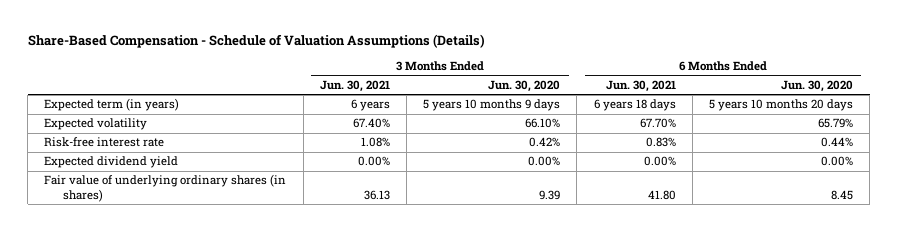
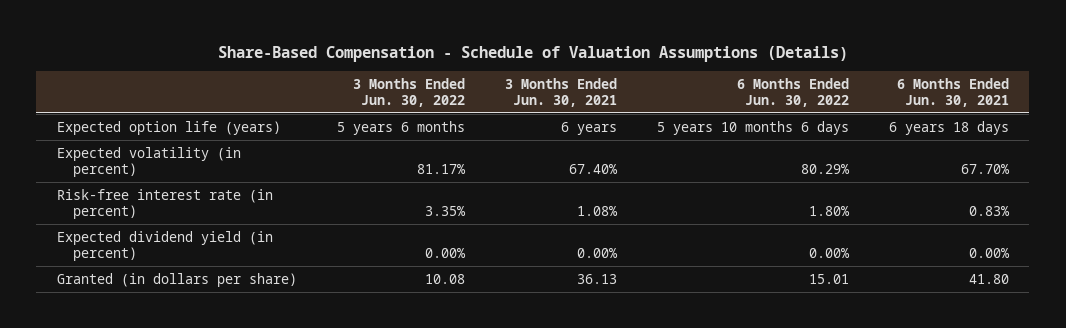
[488,79,561,92] Jun. 30, 2020 -> none
[781,79,854,92] Jun. 30, 2020 -> none
none -> [352,78,465,107] 3 Months Ended Jun. 30, 2022
none -> [737,78,850,107] 6 Months Ended Jun. 30, 2022
[44,98,180,112] Expected term (in years) -> [56,120,281,135] Expected option life (years)
[44,118,148,131] Expected volatility -> [56,146,241,177] Expected volatility (in percent)
[44,137,165,148] Risk-free interest rate -> [56,188,273,219] Risk-free interest rate (in percent)
[44,156,179,169] Expected dividend yield -> [56,230,273,261] Expected dividend yield (in percent)
[44,174,287,203] Fair value of underlying ordinary shares (in shares) -> [56,272,297,287] Granted (in dollars per share)

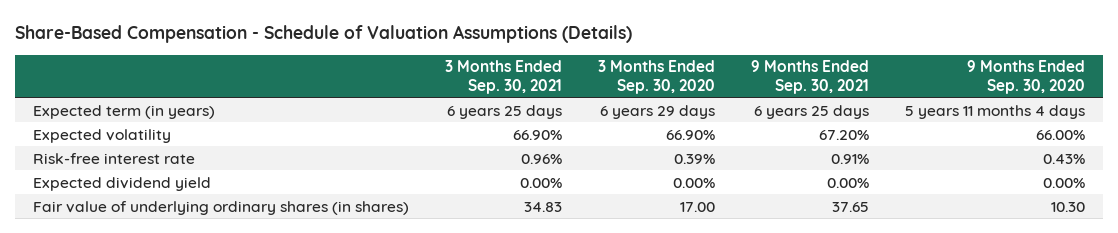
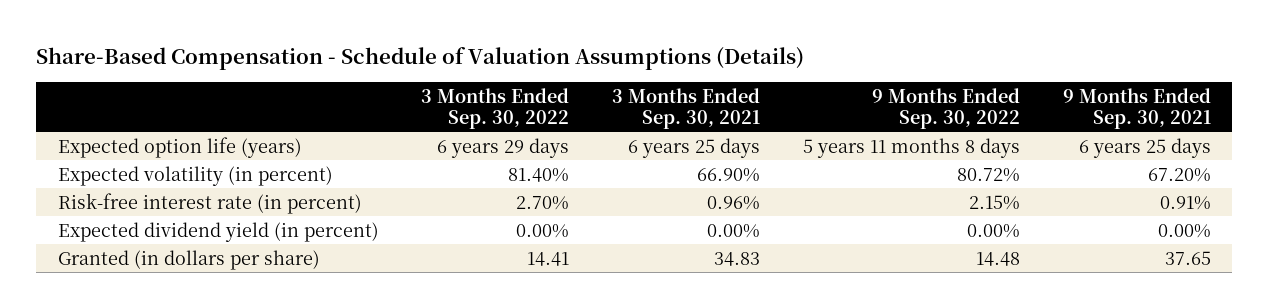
[597,60,715,94] 3 Months Ended Sep. 30, 2020 -> none
[966,60,1085,94] 9 Months Ended Sep. 30, 2020 -> none
none -> [421,87,570,129] 3 Months Ended Sep. 30, 2022
none -> [871,87,1020,129] 9 Months Ended Sep. 30, 2022
[33,104,216,119] Expected term (in years) -> [57,136,302,158] Expected option life (years)
[33,128,172,143] Expected volatility -> [57,165,333,186] Expected volatility (in percent)
[33,152,196,164] Risk-free interest rate -> [57,192,362,214] Risk-free interest rate (in percent)
[33,176,212,191] Expected dividend yield -> [57,221,379,242] Expected dividend yield (in percent)
[33,200,410,215] Fair value of underlying ordinary shares (in shares) -> [57,249,320,270] Granted (in dollars per share)

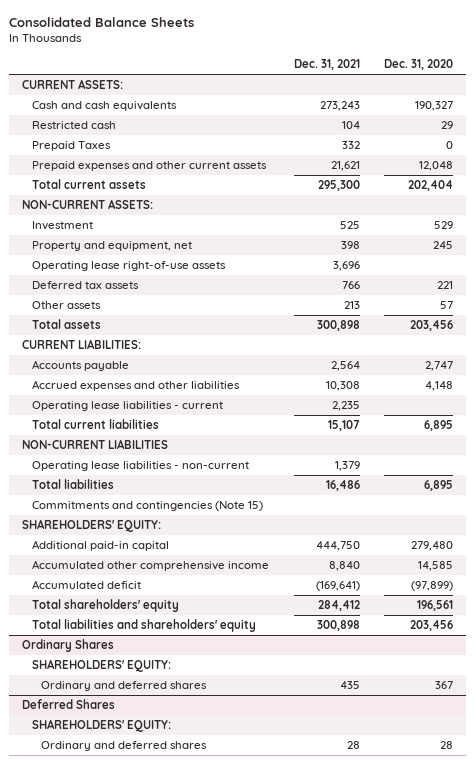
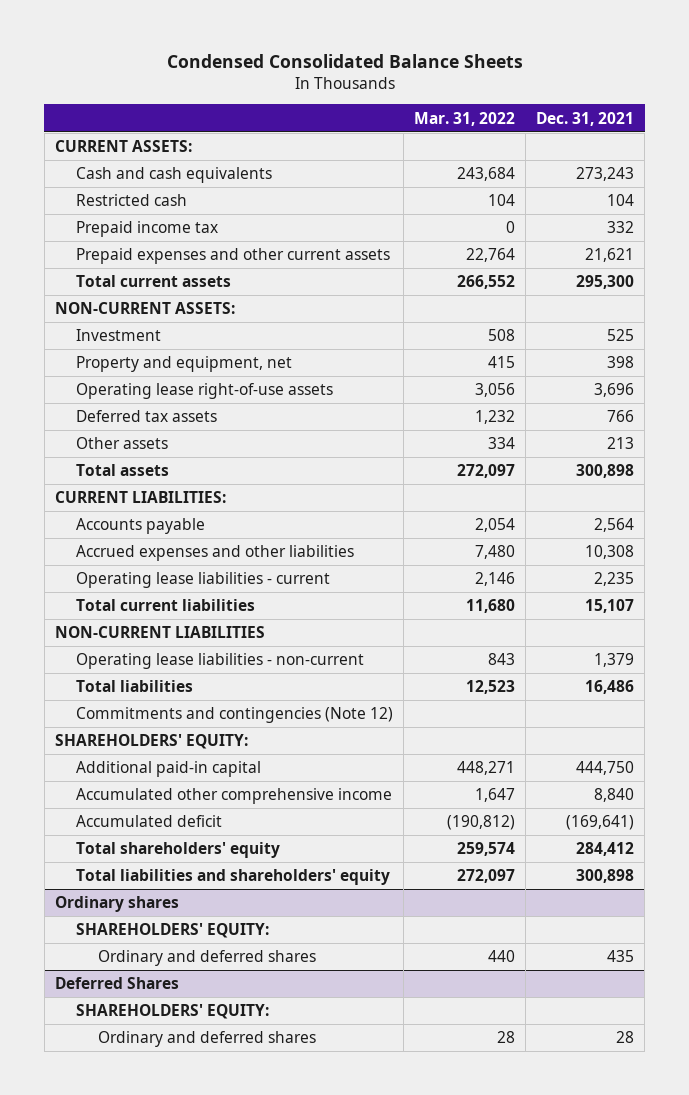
[9,17,195,28] Consolidated Balance Sheets -> [166,54,523,69] Condensed Consolidated Balance Sheets
[384,59,454,71] Dec. 31, 2020 -> none
none -> [414,111,516,126] Mar. 31, 2022
[31,141,111,152] Prepaid Taxes -> [76,221,219,238] Prepaid income tax
[31,501,263,512] Commitments and contingencies (Note 15) -> [76,707,394,724] Commitments and contingencies (Note 12)
[21,639,114,653] Ordinary Shares -> [54,896,179,913] Ordinary shares

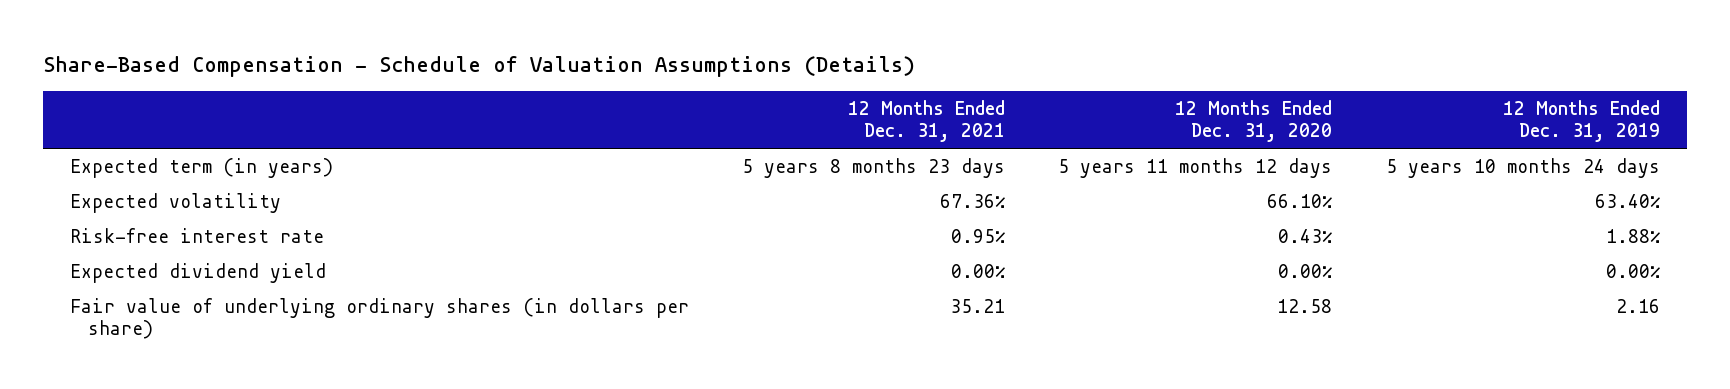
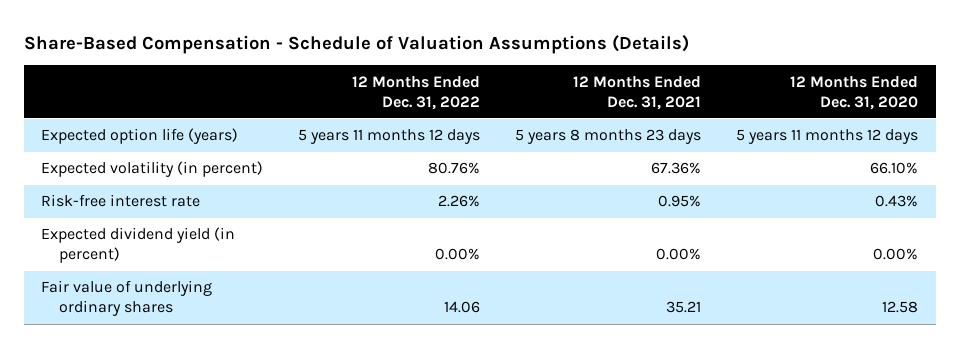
[1502,100,1660,143] 12 Months Ended Dec. 31, 2019 -> none
none -> [352,75,481,110] 12 Months Ended Dec. 31, 2022
[69,158,333,179] Expected term (in years) -> [41,128,239,145] Expected option life (years)
[69,193,281,214] Expected volatility -> [41,161,264,178] Expected volatility (in percent)
[69,263,326,284] Expected dividend yield -> [41,227,236,264] Expected dividend yield (in percent)
[69,298,689,339] Fair value of underlying ordinary shares (in dollars per share) -> [41,280,213,317] Fair value of underlying ordinary shares

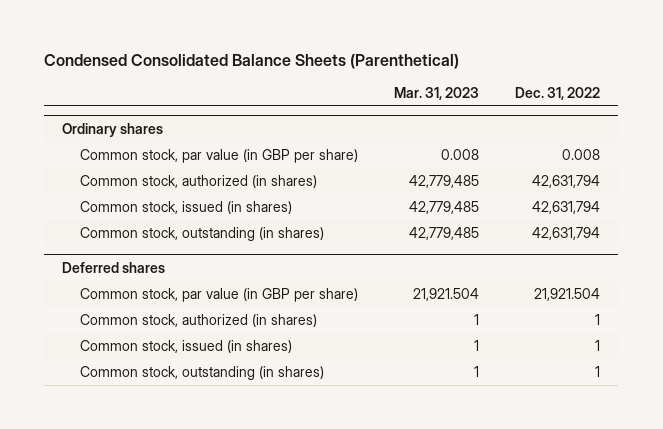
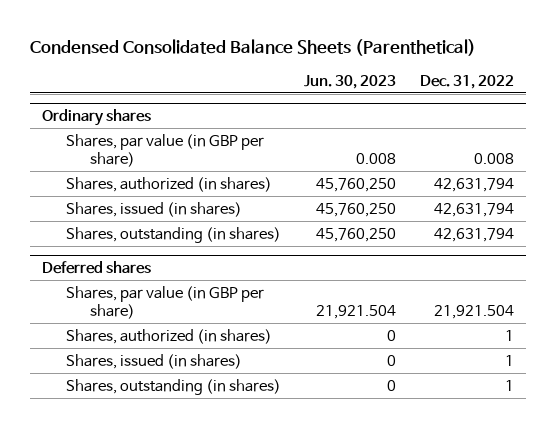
[394,86,480,100] Mar. 31, 2023 -> none
none -> [304,74,397,89] Jun. 30, 2023
[79,149,358,164] Common stock, par value (in GBP per share) -> [65,133,264,168] Shares, par value (in GBP per share)
[79,175,317,189] Common stock, authorized (in shares) -> [65,176,272,192] Shares, authorized (in shares)
[79,201,292,215] Common stock, issued (in shares) -> [65,201,242,217] Shares, issued (in shares)
[79,227,324,242] Common stock, outstanding (in shares) -> [65,226,281,243] Shares, outstanding (in shares)
[79,288,358,303] Common stock, par value (in GBP per share) -> [65,285,264,320] Shares, par value (in GBP per share)
[79,314,317,328] Common stock, authorized (in shares) -> [65,328,272,344] Shares, authorized (in shares)
[79,340,292,354] Common stock, issued (in shares) -> [65,353,242,369] Shares, issued (in shares)
[79,366,324,381] Common stock, outstanding (in shares) -> [65,378,281,395] Shares, outstanding (in shares)

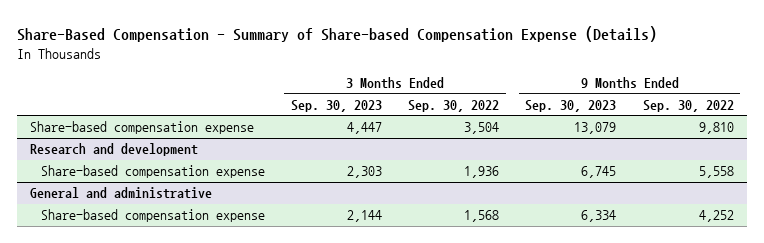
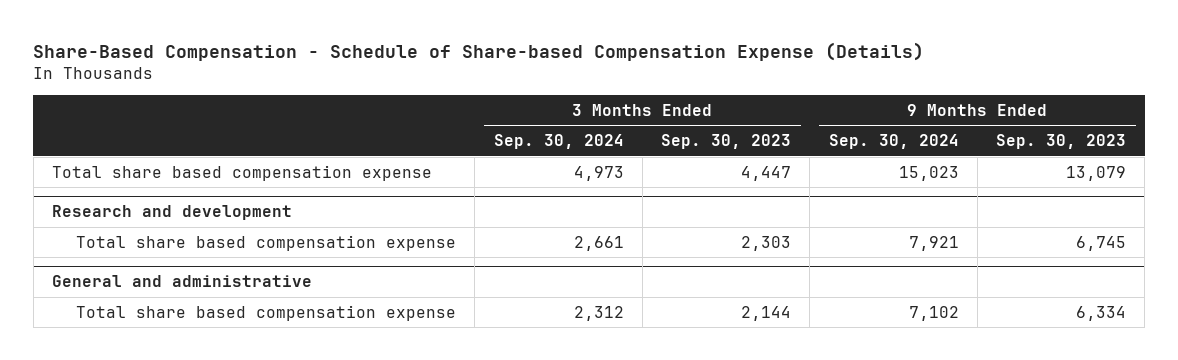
[16,25,657,42] Share-Based Compensation - Summary of Share-based Compensation Expense (Details) -> [33,41,925,61] Share-Based Compensation - Schedule of Share-based Compensation Expense (Details)
[408,99,500,112] Sep. 30, 2022 -> none
[642,99,734,112] Sep. 30, 2022 -> none
none -> [493,134,624,150] Sep. 30, 2024
none -> [828,134,959,150] Sep. 30, 2024
[30,121,255,135] Share-based compensation expense -> [52,164,433,181] Total share based compensation expense
[40,165,265,179] Share-based compensation expense -> [76,234,457,251] Total share based compensation expense
[40,209,265,223] Share-based compensation expense -> [76,304,457,321] Total share based compensation expense

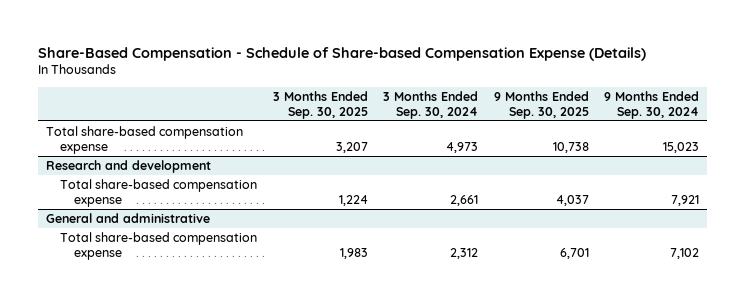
[661,134,792,150] Sep. 30, 2023 -> none
[996,134,1127,150] Sep. 30, 2023 -> none
none -> [272,90,368,119] 3 Months Ended Sep. 30, 2025
none -> [493,90,589,119] 9 Months Ended Sep. 30, 2025
[52,164,433,181] Total share based compensation expense -> [46,125,244,154] Total share-based compensation expense
[76,234,457,251] Total share based compensation expense -> [60,178,258,207] Total share-based compensation expense
[76,304,457,321] Total share based compensation expense -> [60,231,258,260] Total share-based compensation expense

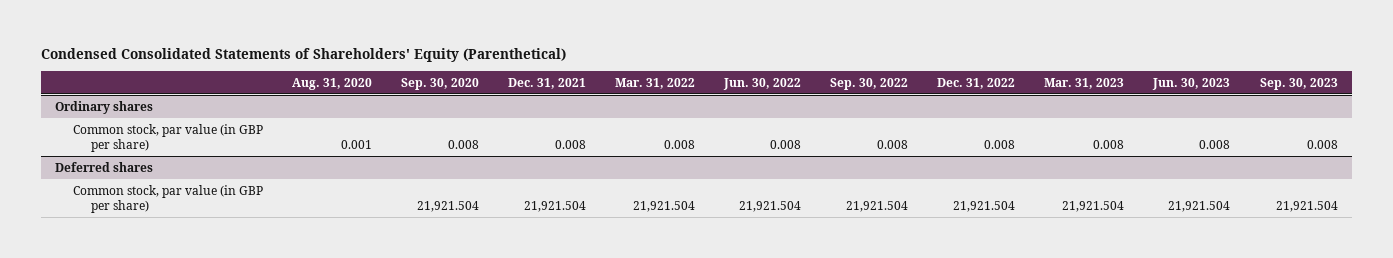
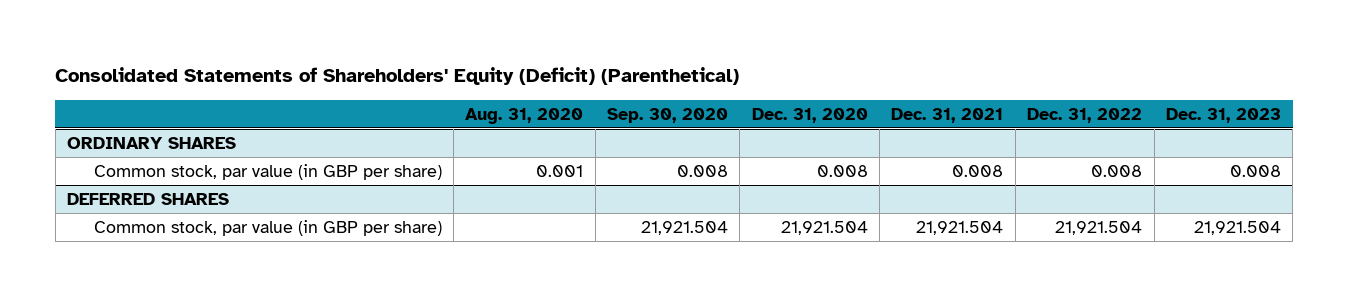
[40,48,566,63] Condensed Consolidated Statements of Shareholders' Equity (Parenthetical) -> [55,67,740,86] Consolidated Statements of Shareholders' Equity (Deficit) (Parenthetical)
[615,77,696,89] Mar. 31, 2022 -> none
[723,77,802,90] Jun. 30, 2022 -> none
[830,77,909,90] Sep. 30, 2022 -> none
[1044,77,1125,89] Mar. 31, 2023 -> none
[1152,77,1231,90] Jun. 30, 2023 -> none
[1259,77,1338,90] Sep. 30, 2023 -> none
none -> [751,107,868,123] Dec. 31, 2020
none -> [1165,107,1281,123] Dec. 31, 2023
[55,100,154,114] Ordinary shares -> [67,136,237,149] ORDINARY SHARES
[55,161,154,172] Deferred shares -> [67,192,230,205] DEFERRED SHARES

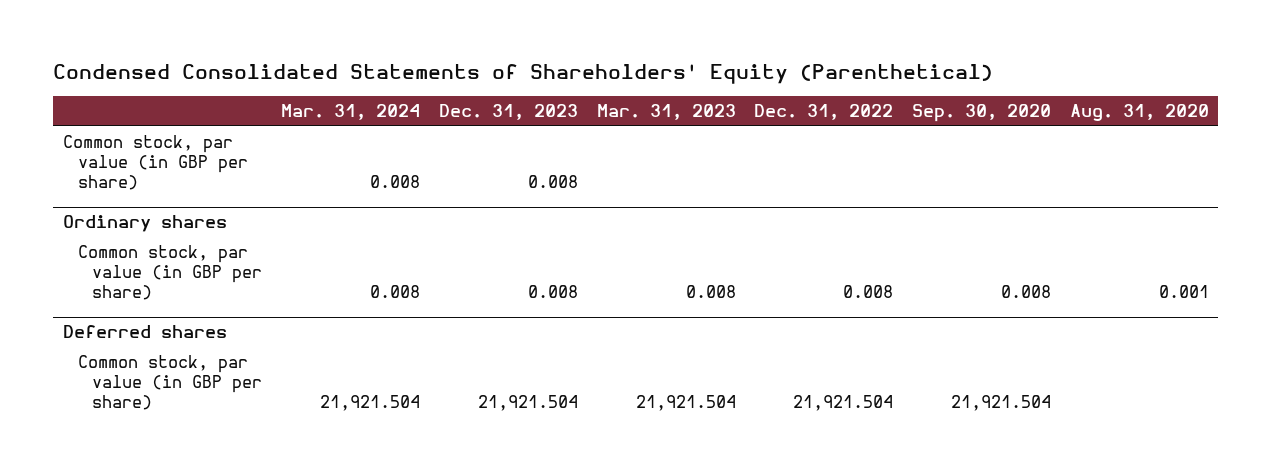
[55,67,740,86] Consolidated Statements of Shareholders' Equity (Deficit) (Parenthetical) -> [53,64,994,85] Condensed Consolidated Statements of Shareholders' Equity (Parenthetical)
[751,107,868,123] Dec. 31, 2020 -> none
[891,107,1004,123] Dec. 31, 2021 -> none
none -> [281,104,421,121] Mar. 31, 2024
none -> [596,104,736,121] Mar. 31, 2023
none -> [62,135,248,191] Common stock, par value (in GBP per share)
[67,136,237,149] ORDINARY SHARES -> [62,215,227,233] Ordinary shares
[67,192,230,205] DEFERRED SHARES -> [62,325,227,339] Deferred shares

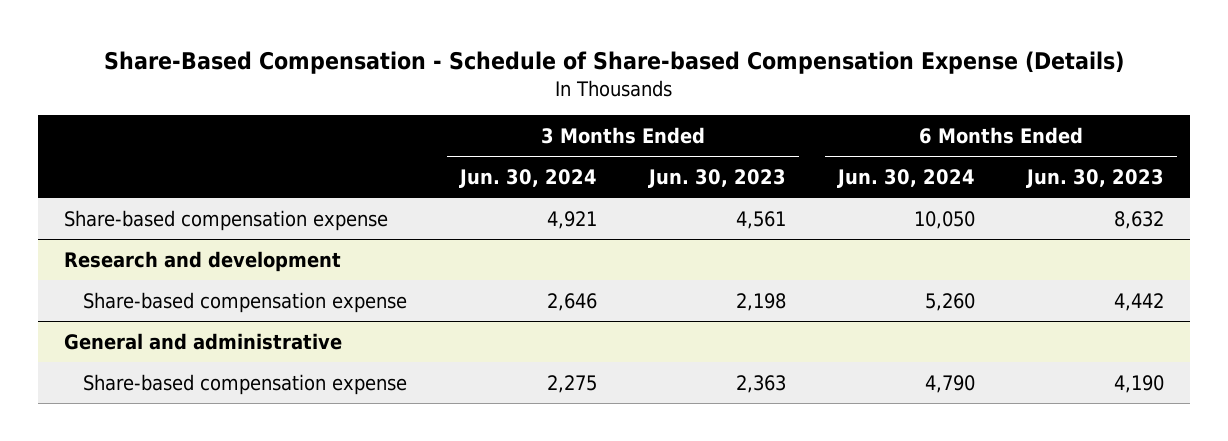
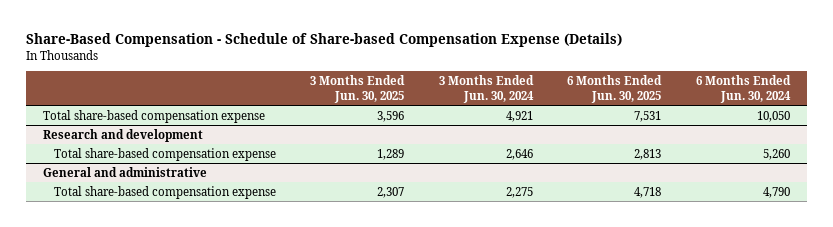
[647,168,786,188] Jun. 30, 2023 -> none
[1026,168,1165,188] Jun. 30, 2023 -> none
none -> [310,74,406,103] 3 Months Ended Jun. 30, 2025
none -> [567,74,663,103] 6 Months Ended Jun. 30, 2025
[63,209,388,231] Share-based compensation expense -> [43,109,266,123] Total share-based compensation expense
[83,291,408,313] Share-based compensation expense -> [53,147,276,161] Total share-based compensation expense
[83,373,408,395] Share-based compensation expense -> [53,185,276,199] Total share-based compensation expense

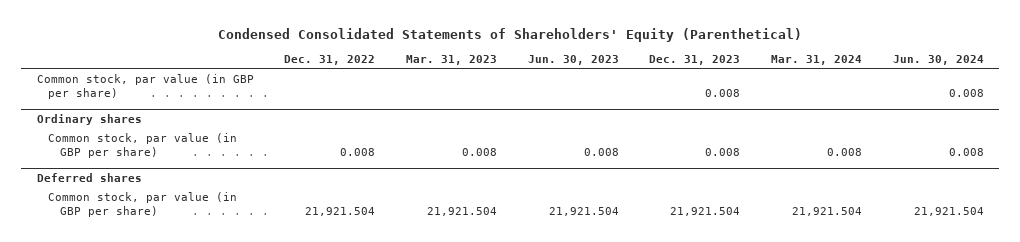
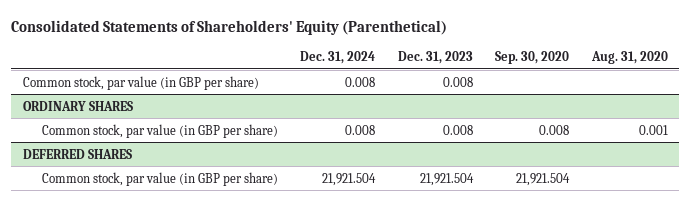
[218,27,803,42] Condensed Consolidated Statements of Shareholders' Equity (Parenthetical) -> [11,19,448,35] Consolidated Statements of Shareholders' Equity (Parenthetical)
[284,55,376,66] Dec. 31, 2022 -> none
[406,55,498,66] Mar. 31, 2023 -> none
[527,55,619,66] Jun. 30, 2023 -> none
[770,55,862,66] Mar. 31, 2024 -> none
[892,55,984,66] Jun. 30, 2024 -> none
none -> [300,51,376,65] Dec. 31, 2024
none -> [495,51,570,65] Sep. 30, 2020
none -> [590,51,668,65] Aug. 31, 2020
[36,114,142,126] Ordinary shares -> [22,100,133,111] ORDINARY SHARES
[36,173,142,183] Deferred shares -> [22,148,132,159] DEFERRED SHARES

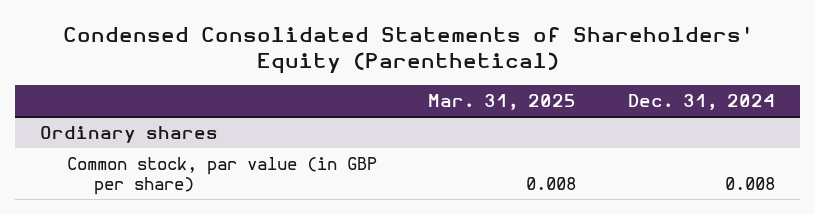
[11,19,448,35] Consolidated Statements of Shareholders' Equity (Parenthetical) -> [62,25,753,75] Condensed Consolidated Statements of Shareholders' Equity (Parenthetical)
[397,51,473,65] Dec. 31, 2023 -> none
[495,51,570,65] Sep. 30, 2020 -> none
[590,51,668,65] Aug. 31, 2020 -> none
none -> [428,94,577,111] Mar. 31, 2025
[22,75,259,90] Common stock, par value (in GBP per share) -> none
[22,100,133,111] ORDINARY SHARES -> [40,125,219,143] Ordinary shares
[22,148,132,159] DEFERRED SHARES -> none
[41,171,278,186] Common stock, par value (in GBP per share) -> none

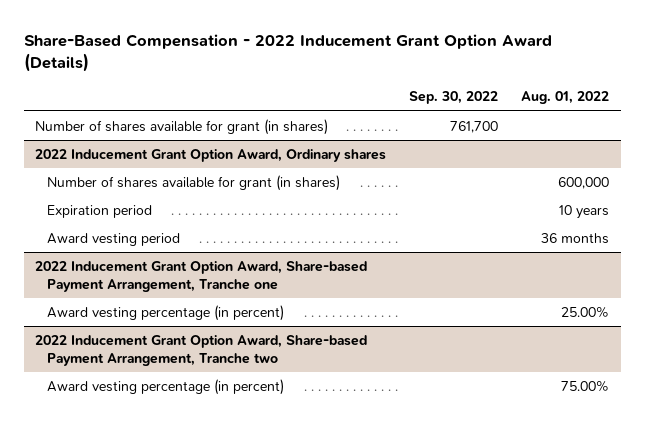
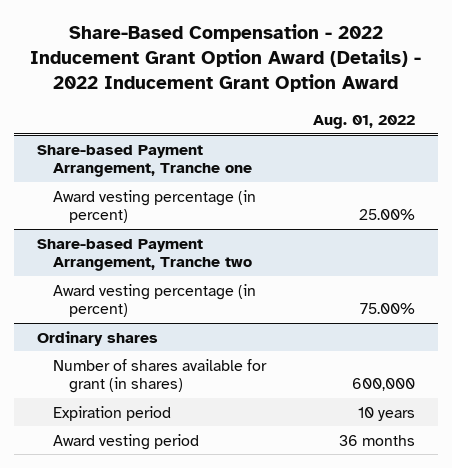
[23,33,552,72] Share-Based Compensation - 2022 Inducement Grant Option Award (Details) -> [30,24,422,93] Share-Based Compensation - 2022 Inducement Grant Option Award (Details) - 2022 Inducement Grant Option Award
[409,91,499,105] Sep. 30, 2022 -> none
[35,119,329,136] Number of shares available for grant (in shares) -> none
[35,149,387,163] 2022 Inducement Grant Option Award, Ordinary shares -> none
none -> [37,144,253,178] Share-based Payment Arrangement, Tranche one
none -> [53,189,257,224] Award vesting percentage (in percent)
none -> [37,238,253,272] Share-based Payment Arrangement, Tranche two
none -> [53,283,257,318] Award vesting percentage (in percent)
none -> [37,330,159,346] Ordinary shares
[35,261,368,293] 2022 Inducement Grant Option Award, Share-based Payment Arrangement, Tranche one -> none
[46,305,284,322] Award vesting percentage (in percent) -> none
[35,335,368,367] 2022 Inducement Grant Option Award, Share-based Payment Arrangement, Tranche two -> none
[46,379,284,396] Award vesting percentage (in percent) -> none

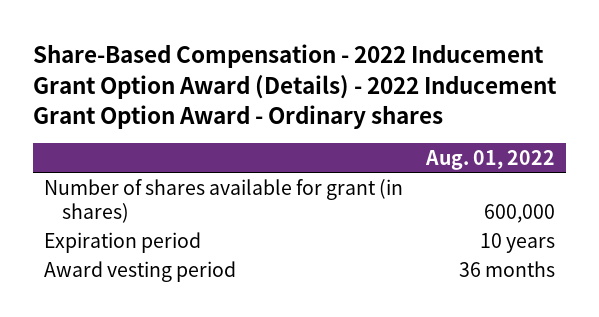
[30,24,422,93] Share-Based Compensation - 2022 Inducement Grant Option Award (Details) - 2022 Inducement Grant Option Award -> [33,44,558,129] Share-Based Compensation - 2022 Inducement Grant Option Award (Details) - 2022 Inducement Grant Option Award - Ordinary shares
[37,144,253,178] Share-based Payment Arrangement, Tranche one -> none
[53,189,257,224] Award vesting percentage (in percent) -> none
[37,238,253,272] Share-based Payment Arrangement, Tranche two -> none
[53,283,257,318] Award vesting percentage (in percent) -> none
[37,330,159,346] Ordinary shares -> none

